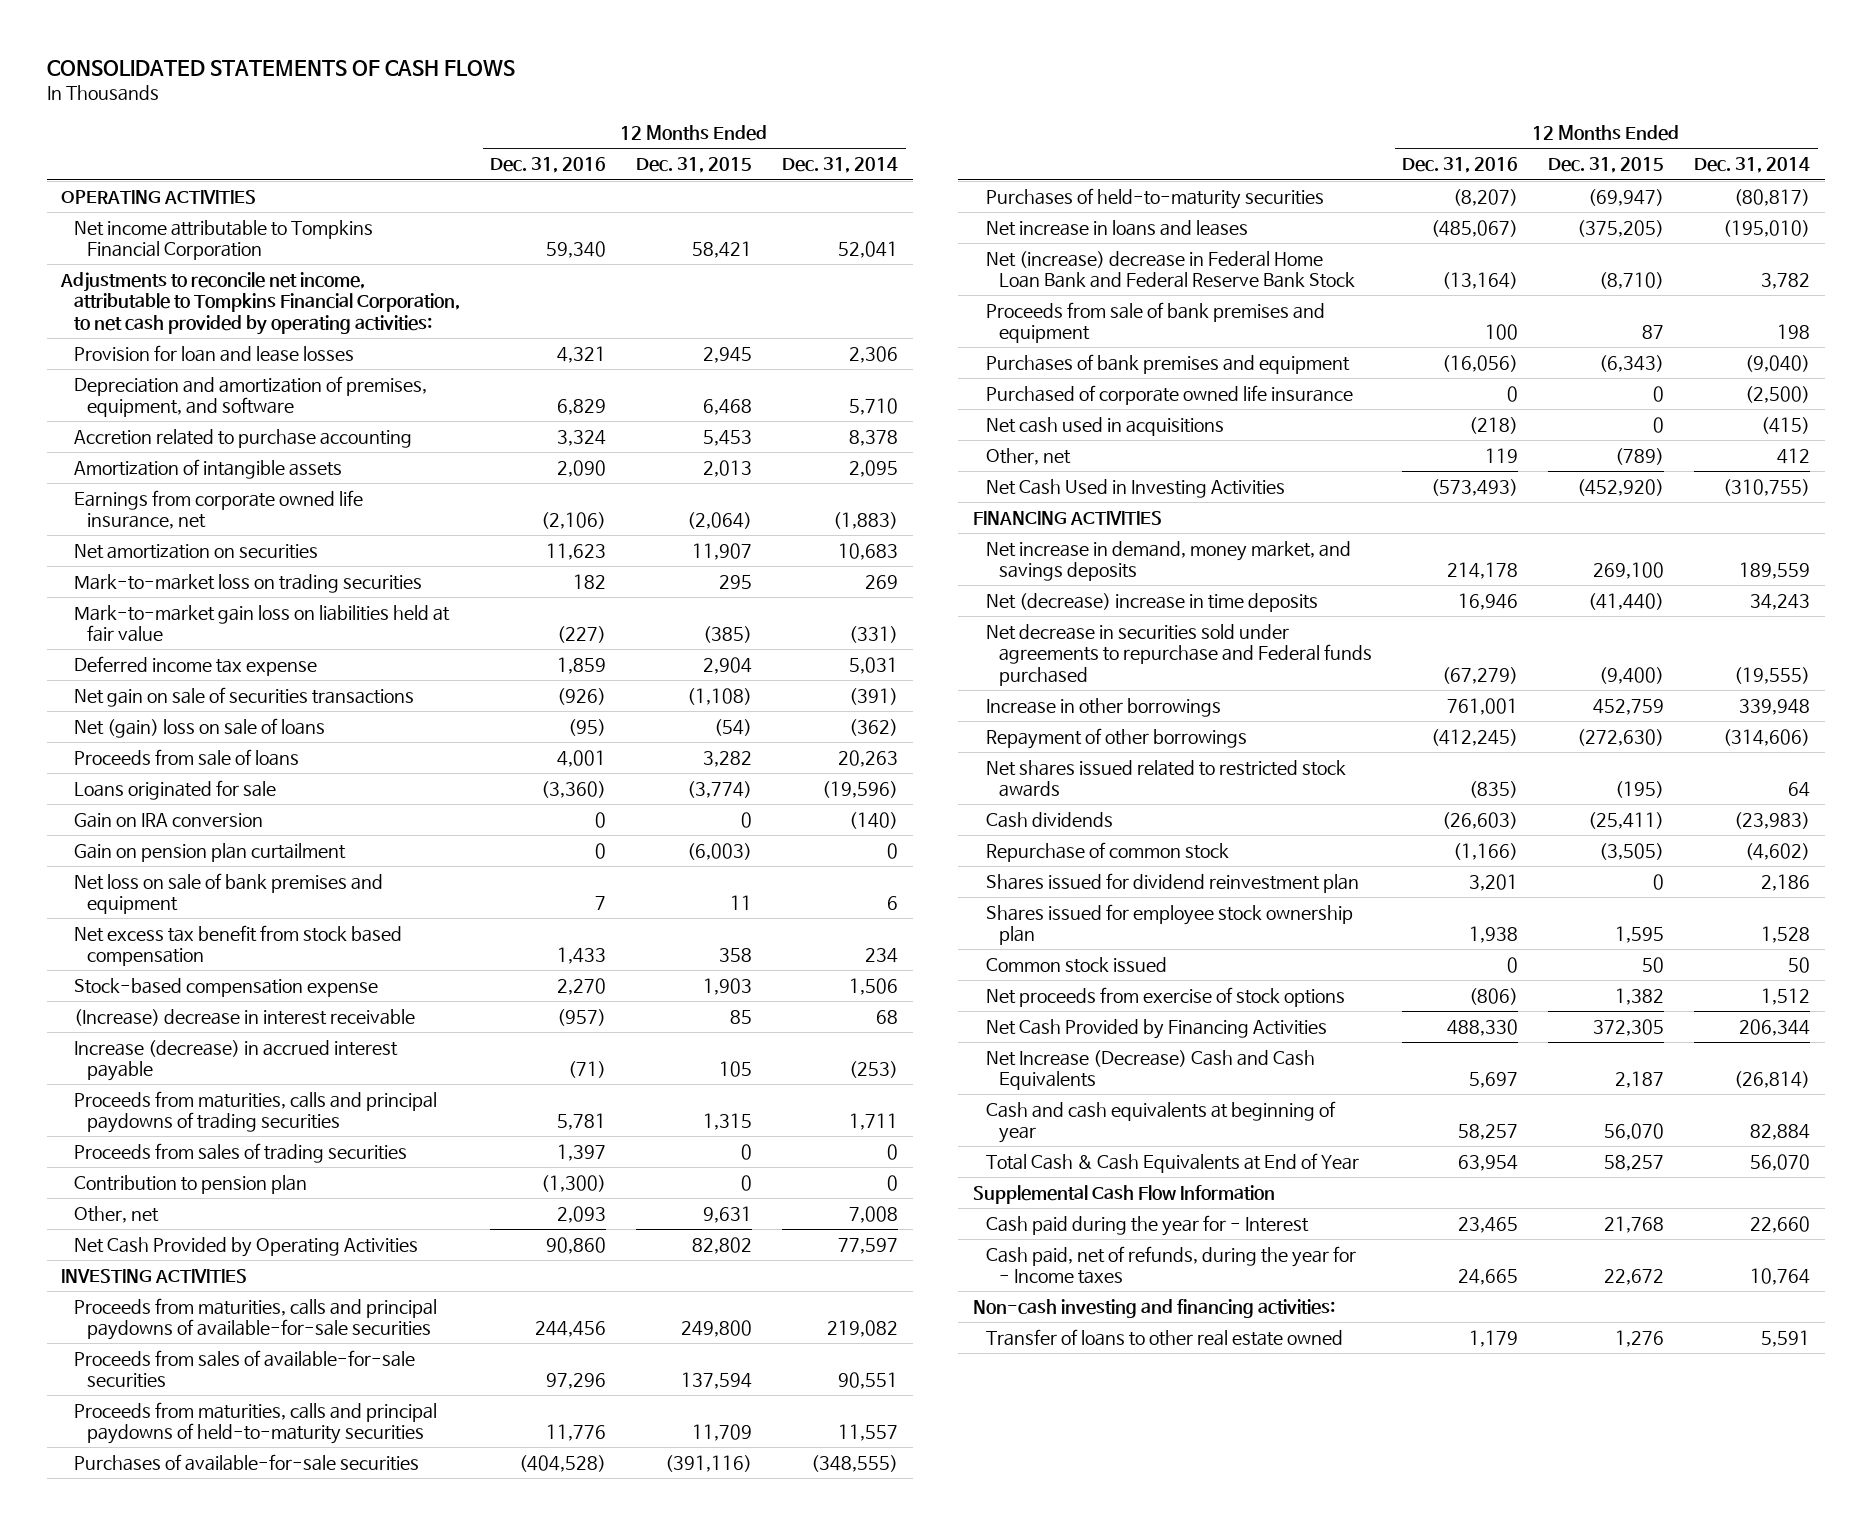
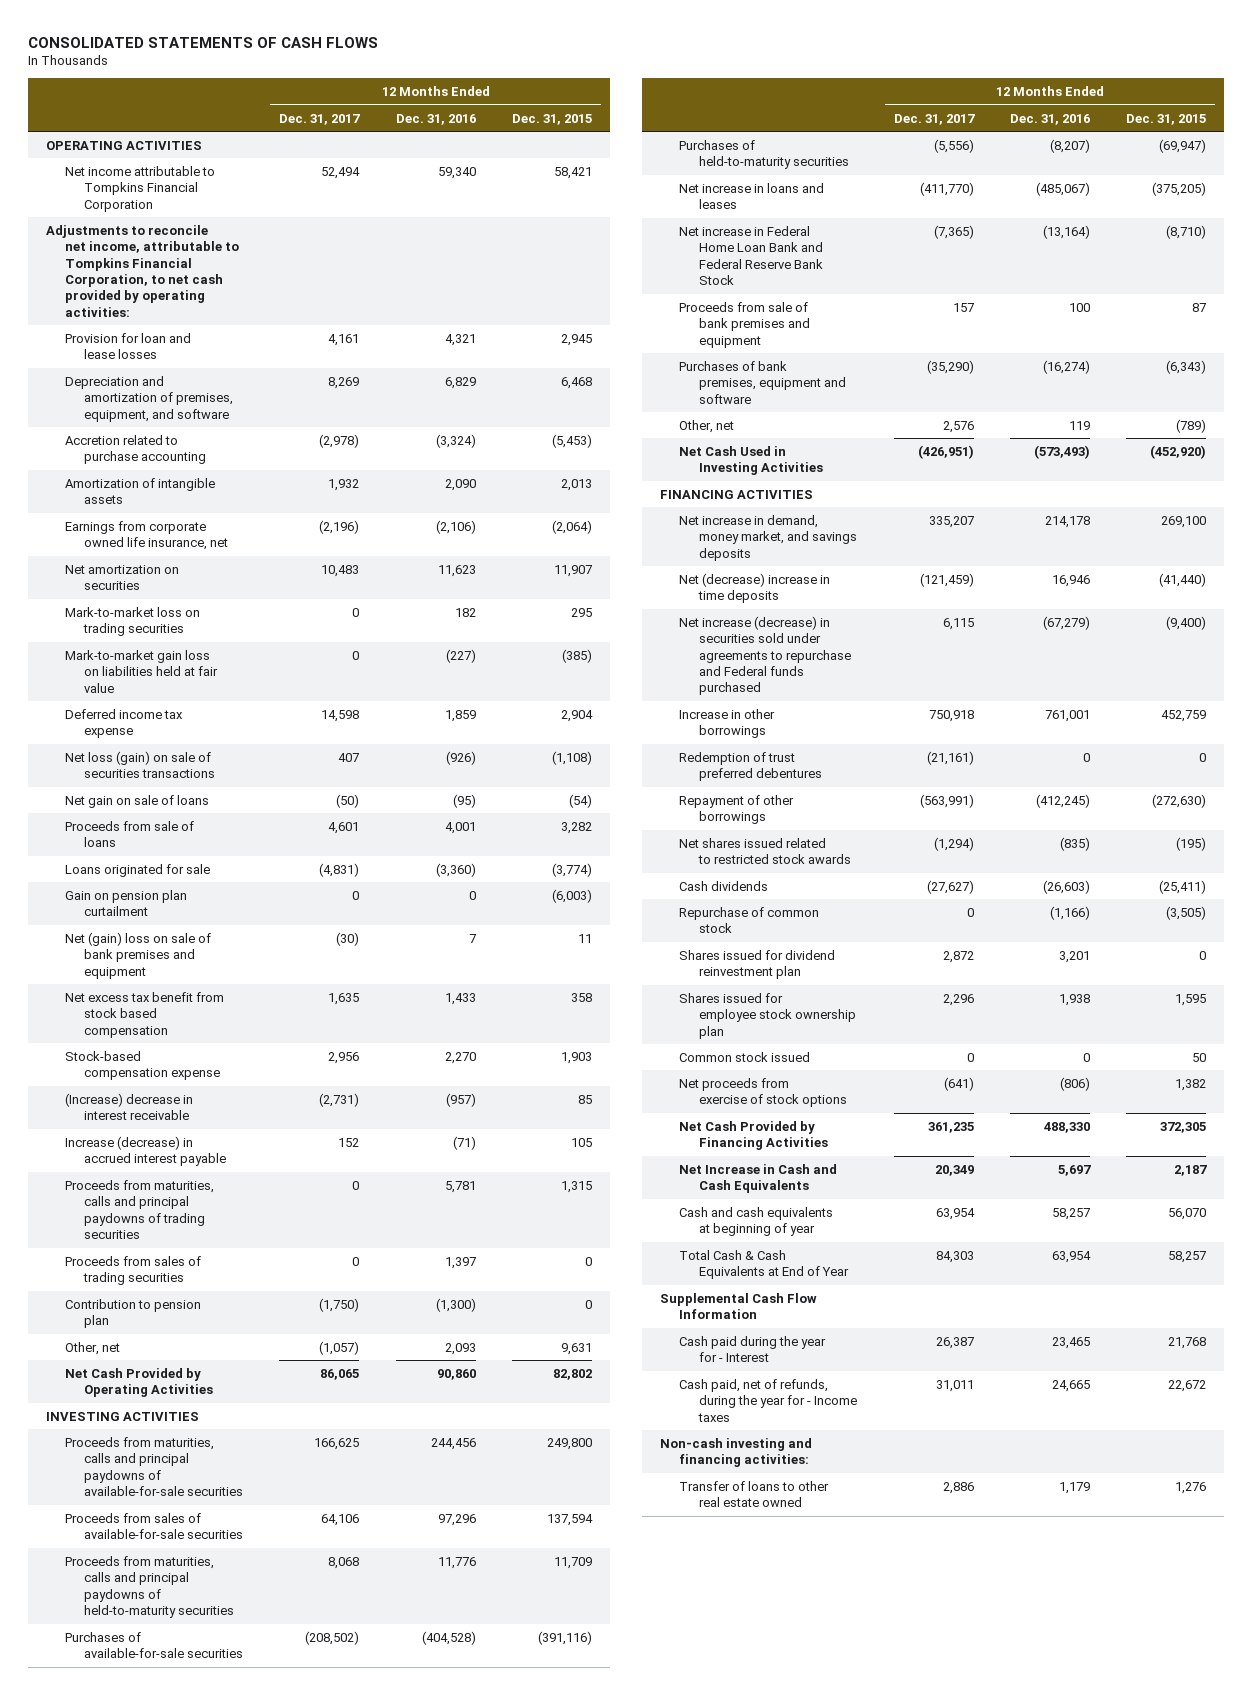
[782,157,899,174] Dec. 31, 2014 -> none
none -> [279,113,361,125] Dec. 31, 2017
[557,430,607,447] 3,324 -> [435,433,476,448] (3,324)
[703,430,753,447] 5,453 -> [551,433,592,448] (5,453)
[74,687,415,708] Net gain on sale of securities transactions -> [65,750,216,779] Net loss (gain) on sale of securities transactions
[74,718,326,739] Net (gain) loss on sale of loans -> [65,794,210,808] Net gain on sale of loans
[74,813,264,829] Gain on IRA conversion -> none
[74,873,384,915] Net loss on sale of bank premises and equipment -> [65,931,212,979] Net (gain) loss on sale of bank premises and equipment
[986,251,1356,289] Net (increase) decrease in Federal Home Loan Bank and Federal Reserve Bank Stock -> [679,225,823,285] Net increase in Federal Home Loan Bank and Federal Reserve Bank Stock
[986,385,1354,406] Purchased of corporate owned life insurance -> none
[986,417,1225,437] Net cash used in acquisitions -> none
[986,354,1351,375] Purchases of bank premises and equipment -> [679,360,846,404] Purchases of bank premises, equipment and software
[1442,355,1519,373] (16,056) -> [1042,359,1090,374] (16,274)
[986,624,1373,686] Net decrease in securities sold under agreements to repurchase and Federal funds purchased -> [679,615,851,696] Net increase (decrease) in securities sold under agreements to repurchase and Federal funds purchased
none -> [679,751,822,782] Redemption of trust preferred debentures
[986,1050,1316,1091] Net Increase (Decrease) Cash and Cash Equivalents -> [679,1163,838,1194] Net Increase in Cash and Cash Equivalents

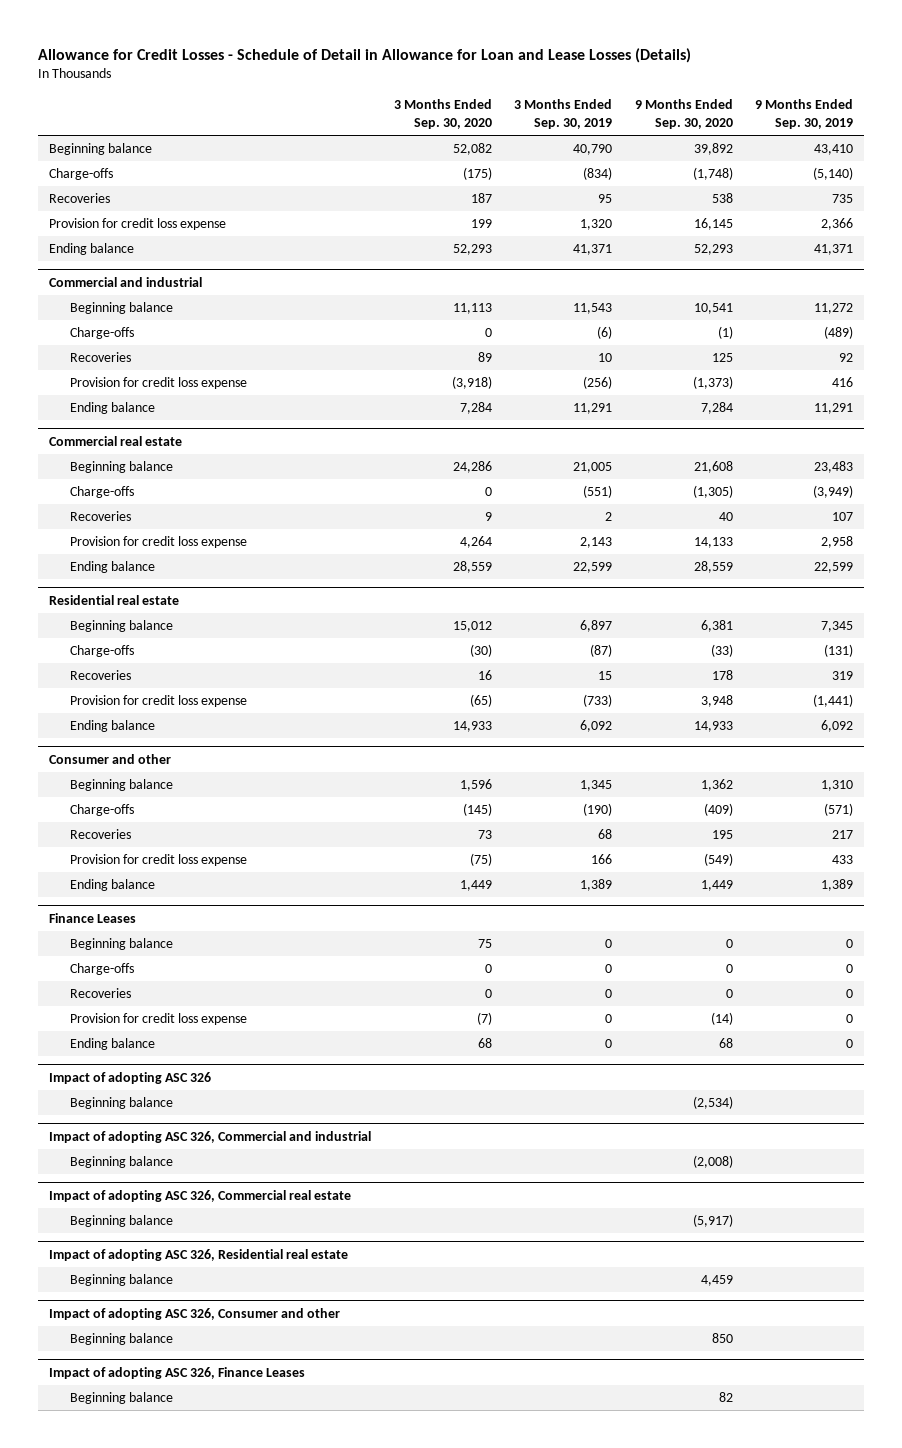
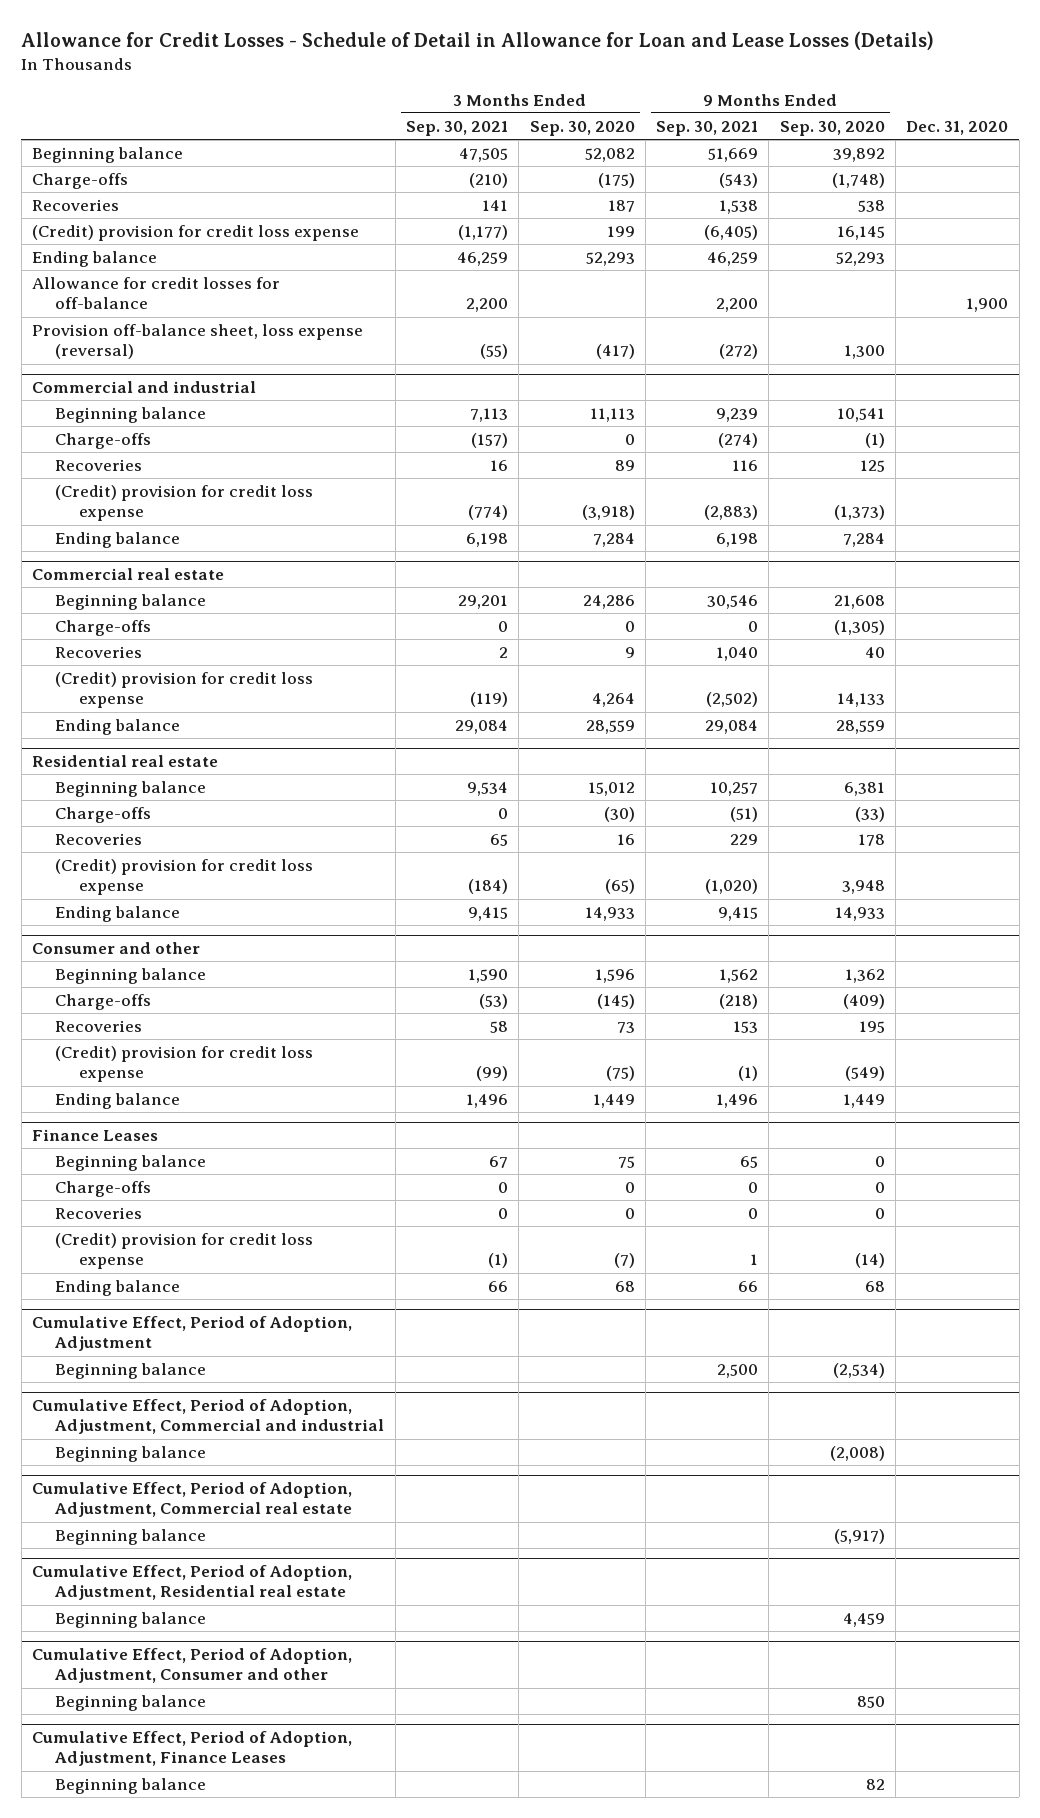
[514,99,613,130] 3 Months Ended Sep. 30, 2019 -> none
[754,99,853,130] 9 Months Ended Sep. 30, 2019 -> none
none -> [405,120,508,136] Sep. 30, 2021
none -> [656,120,759,136] Sep. 30, 2021
none -> [906,120,1009,135] Dec. 31, 2020
[49,218,227,231] Provision for credit loss expense -> [31,224,359,241] (Credit) provision for credit loss expense
none -> [31,276,280,310] Allowance for credit losses for off-balance
none -> [31,323,363,360] Provision off-balance sheet, loss expense (reversal)
[70,377,248,390] Provision for credit loss expense -> [55,484,314,522] (Credit) provision for credit loss expense
[70,536,248,549] Provision for credit loss expense -> [55,671,314,709] (Credit) provision for credit loss expense
[70,695,248,708] Provision for credit loss expense -> [55,858,314,896] (Credit) provision for credit loss expense
[70,854,248,867] Provision for credit loss expense -> [55,1045,314,1083] (Credit) provision for credit loss expense
[70,1013,248,1026] Provision for credit loss expense -> [55,1232,314,1270] (Credit) provision for credit loss expense
[49,1072,212,1085] Impact of adopting ASC 326 -> [31,1316,352,1352] Cumulative Effect, Period of Adoption, Adjustment
[49,1131,372,1144] Impact of adopting ASC 326, Commercial and industrial -> none
none -> [31,1399,385,1435] Cumulative Effect, Period of Adoption, Adjustment, Commercial and industrial
[49,1190,352,1203] Impact of adopting ASC 326, Commercial real estate -> none
none -> [31,1482,353,1518] Cumulative Effect, Period of Adoption, Adjustment, Commercial real estate
[49,1249,349,1262] Impact of adopting ASC 326, Residential real estate -> none
none -> [31,1565,352,1601] Cumulative Effect, Period of Adoption, Adjustment, Residential real estate
[49,1308,341,1321] Impact of adopting ASC 326, Consumer and other -> none
none -> [31,1648,352,1684] Cumulative Effect, Period of Adoption, Adjustment, Consumer and other
[49,1367,306,1380] Impact of adopting ASC 326, Finance Leases -> none
none -> [31,1731,352,1767] Cumulative Effect, Period of Adoption, Adjustment, Finance Leases

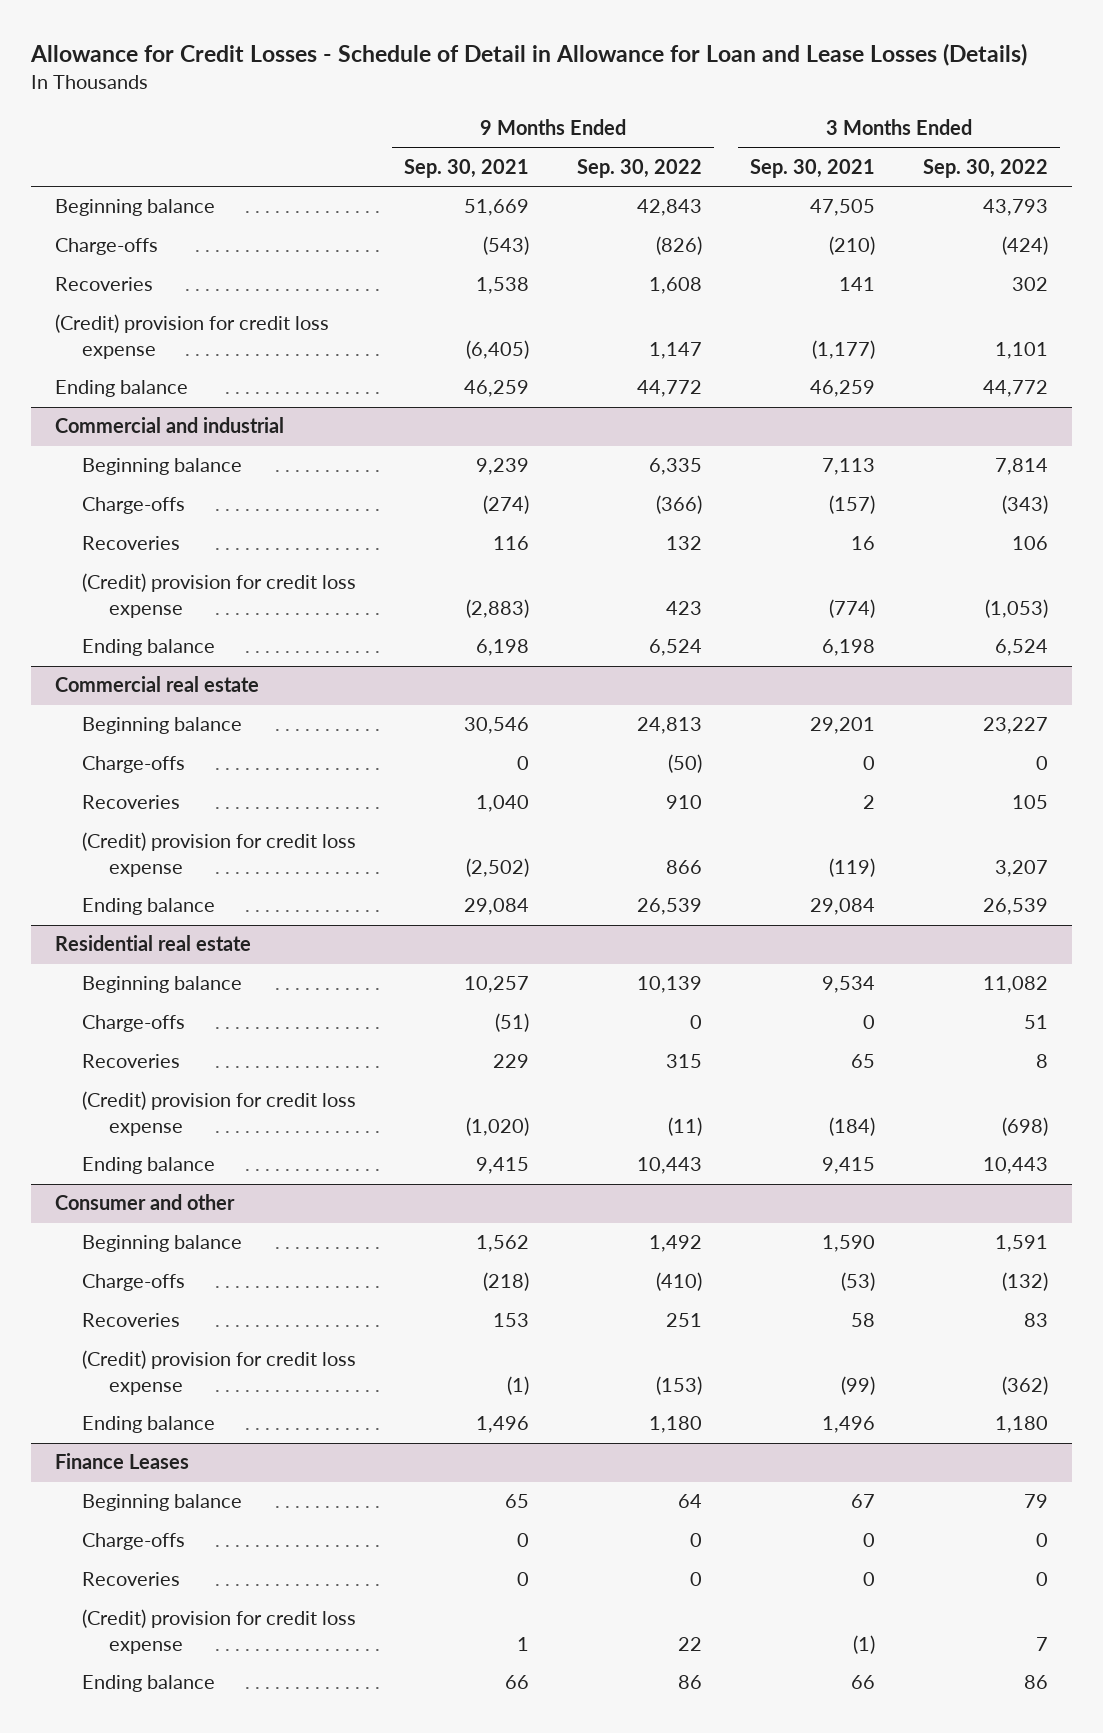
[529,120,635,136] Sep. 30, 2020 -> none
[779,120,885,136] Sep. 30, 2020 -> none
[906,120,1009,135] Dec. 31, 2020 -> none
none -> [576,158,702,178] Sep. 30, 2022
none -> [922,158,1048,178] Sep. 30, 2022
[31,276,280,310] Allowance for credit losses for off-balance -> none
[31,323,363,360] Provision off-balance sheet, loss expense (reversal) -> none
[31,1316,352,1352] Cumulative Effect, Period of Adoption, Adjustment -> none
[55,1362,207,1379] Beginning balance -> none
[31,1399,385,1435] Cumulative Effect, Period of Adoption, Adjustment, Commercial and industrial -> none
[55,1445,207,1462] Beginning balance -> none
[31,1482,353,1518] Cumulative Effect, Period of Adoption, Adjustment, Commercial real estate -> none
[55,1528,207,1545] Beginning balance -> none
[31,1565,352,1601] Cumulative Effect, Period of Adoption, Adjustment, Residential real estate -> none
[55,1611,207,1628] Beginning balance -> none
[31,1648,352,1684] Cumulative Effect, Period of Adoption, Adjustment, Consumer and other -> none
[55,1694,207,1711] Beginning balance -> none
[31,1731,352,1767] Cumulative Effect, Period of Adoption, Adjustment, Finance Leases -> none
[55,1777,207,1794] Beginning balance -> none

